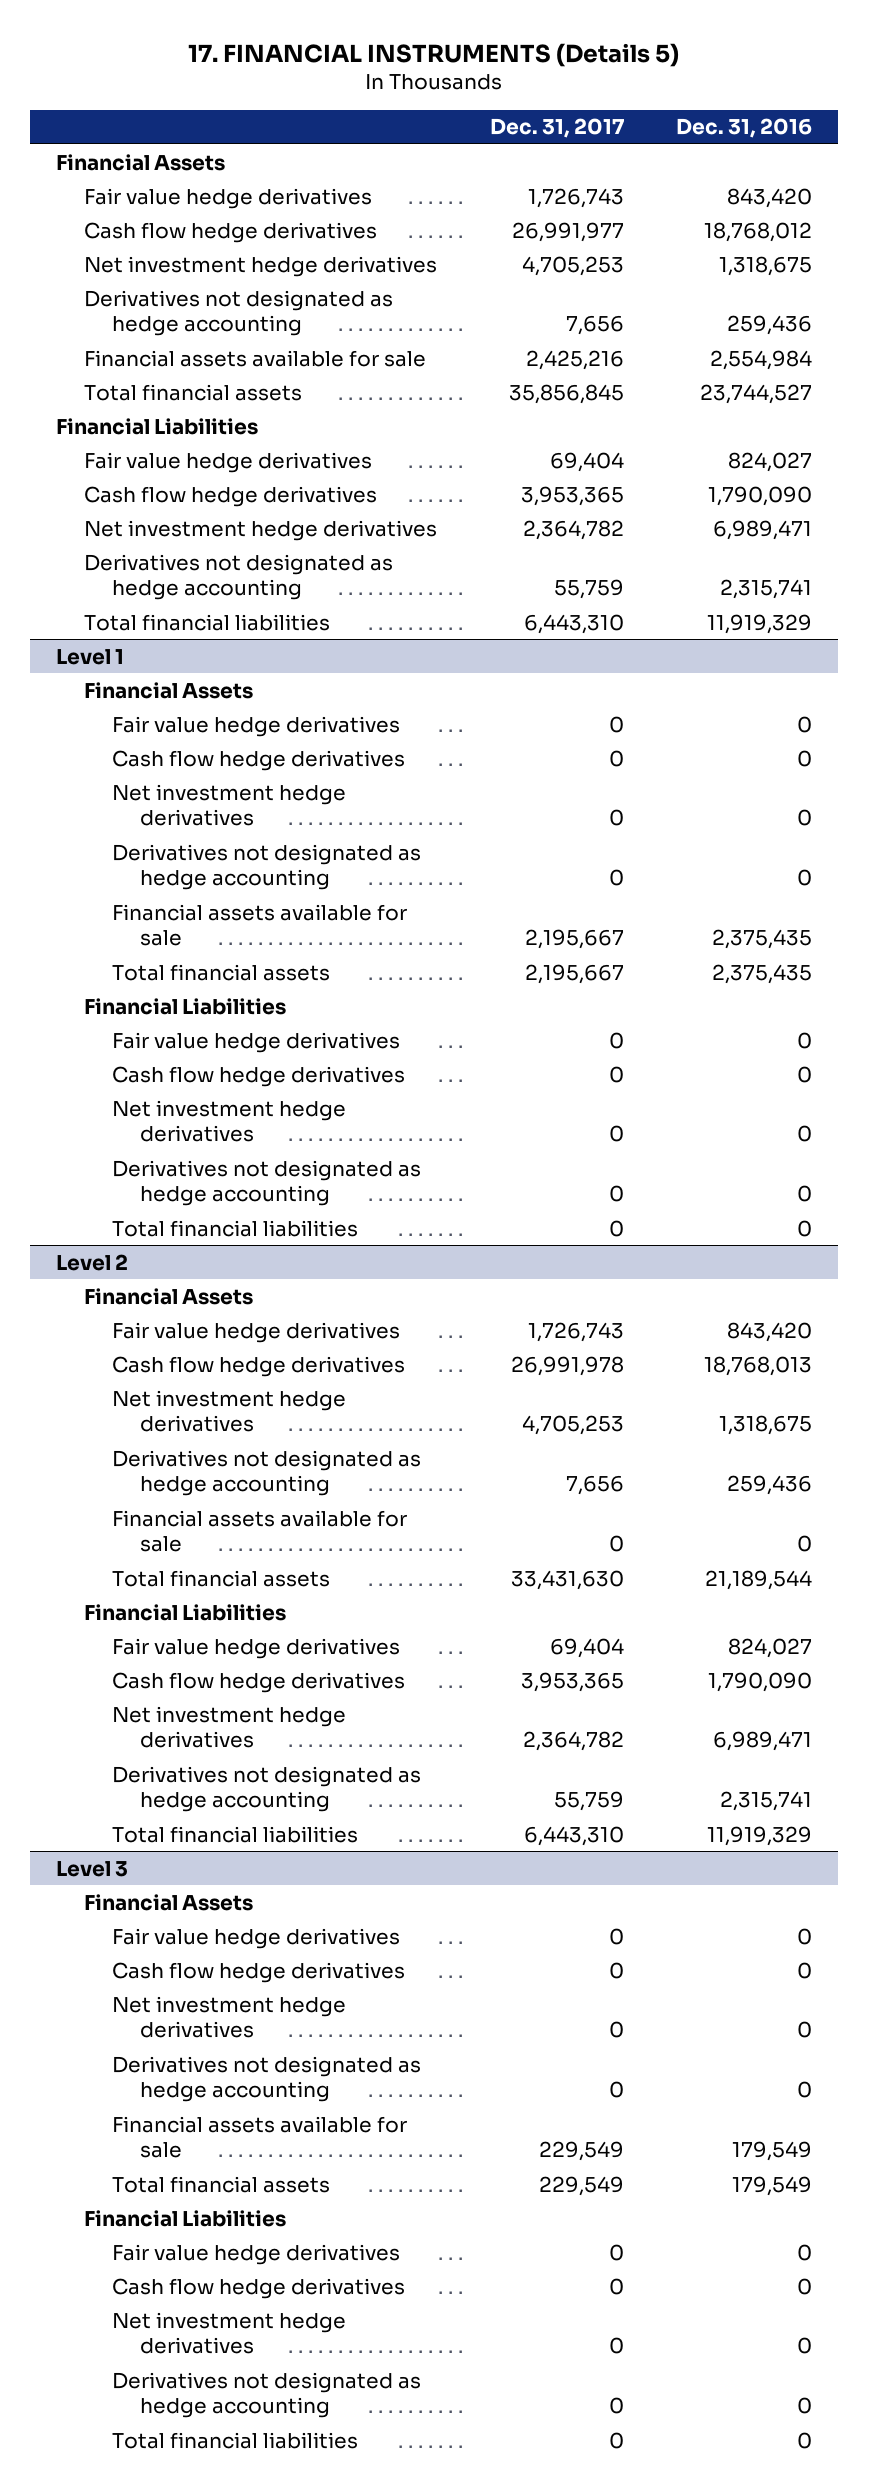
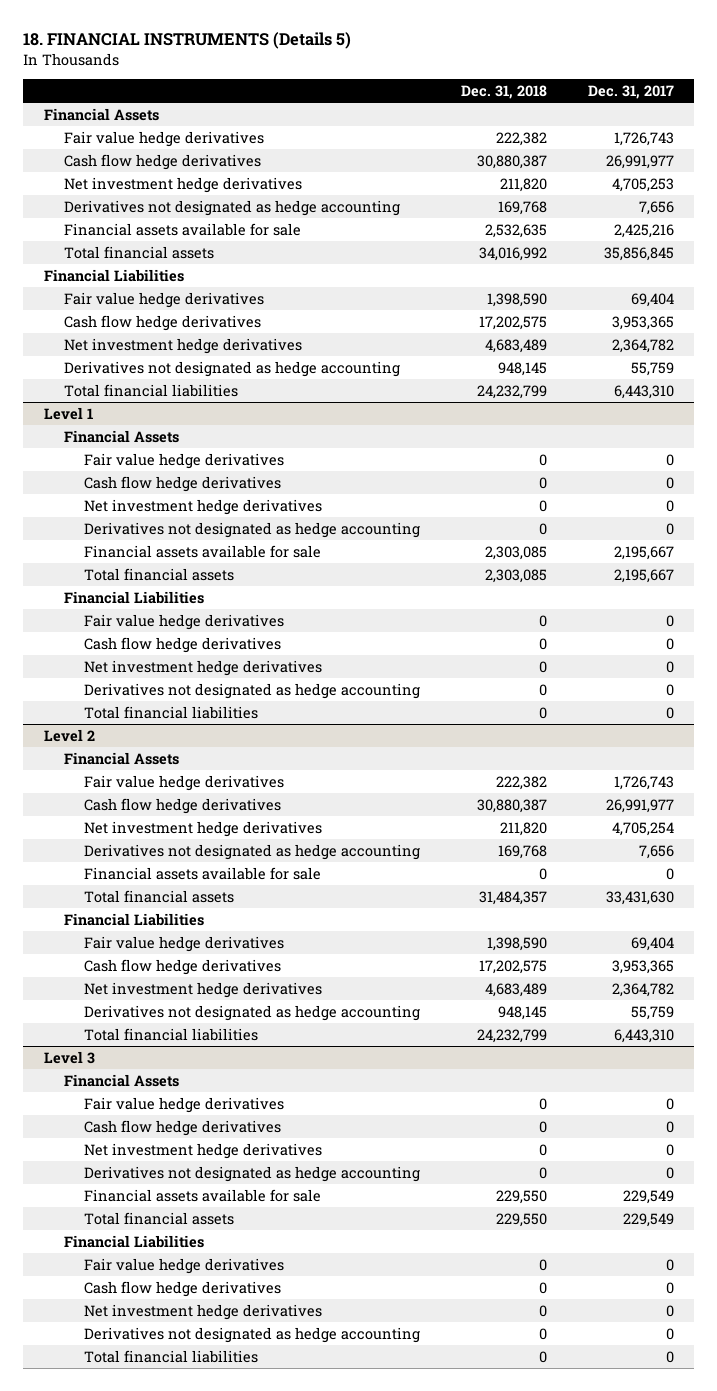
[188,42,680,67] 17. FINANCIAL INSTRUMENTS (Details 5) -> [23,32,352,50] 18. FINANCIAL INSTRUMENTS (Details 5)
[676,118,813,139] Dec. 31, 2016 -> none
none -> [460,84,547,99] Dec. 31, 2018
[510,1355,624,1376] 26,991,978 -> [605,798,674,813] 26,991,977
[521,1415,624,1436] 4,705,253 -> [611,821,674,836] 4,705,254

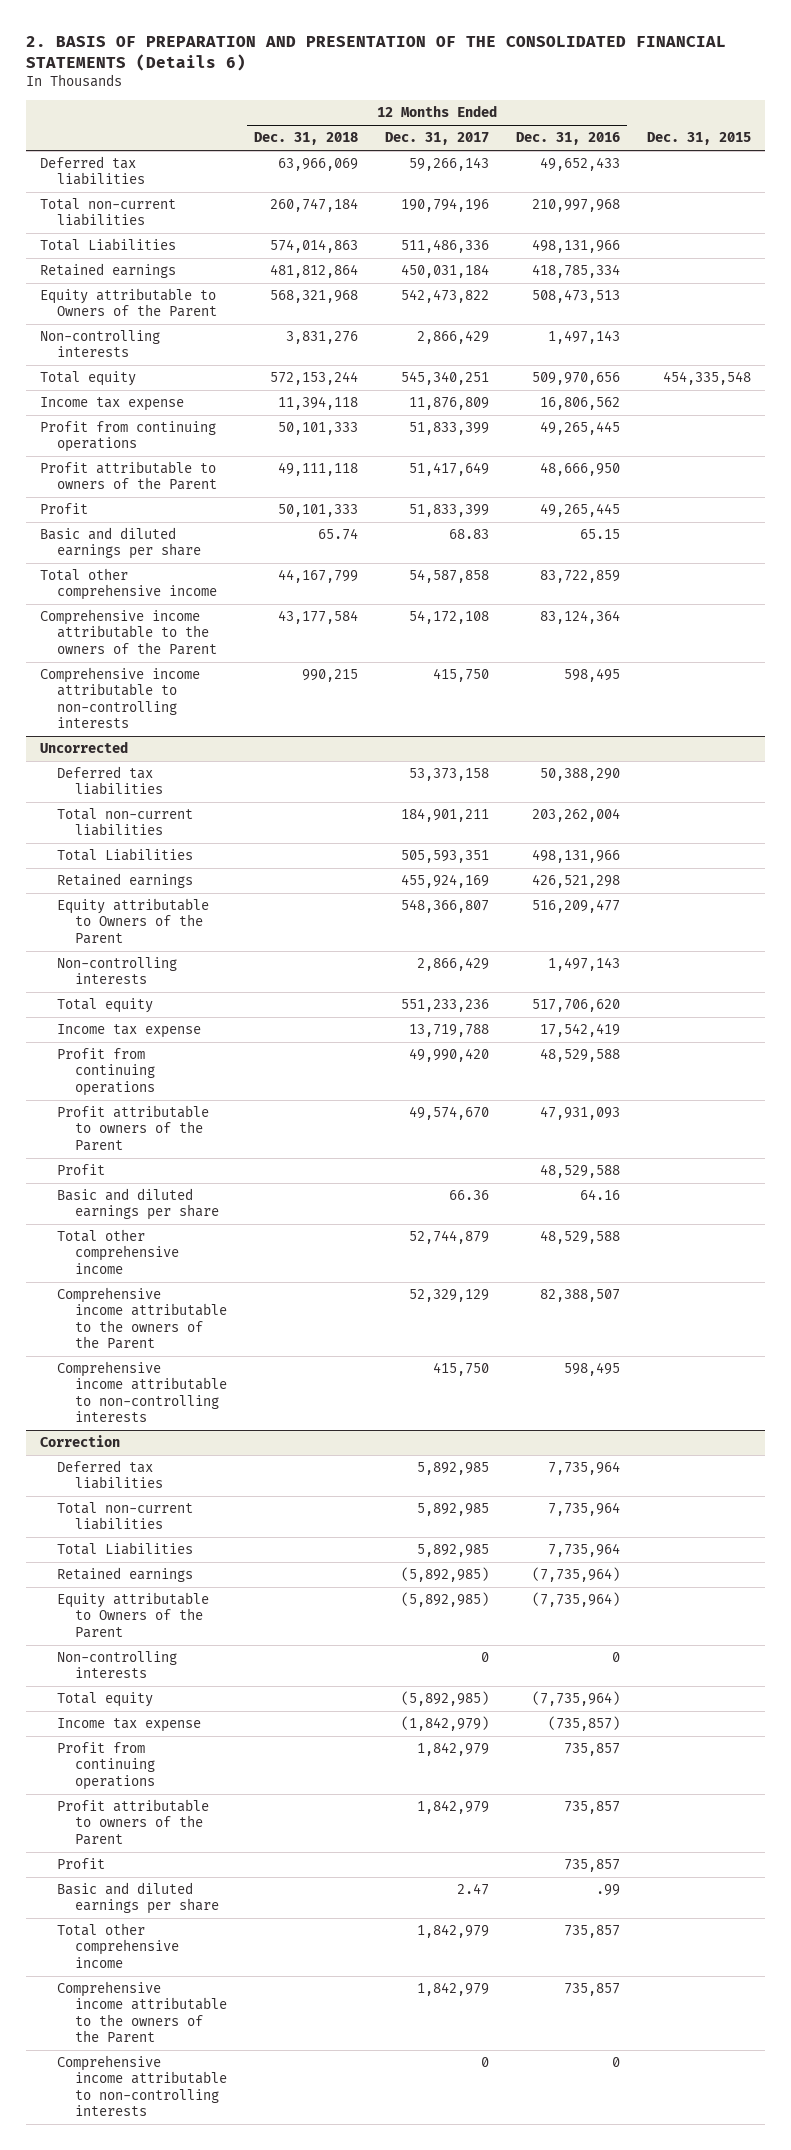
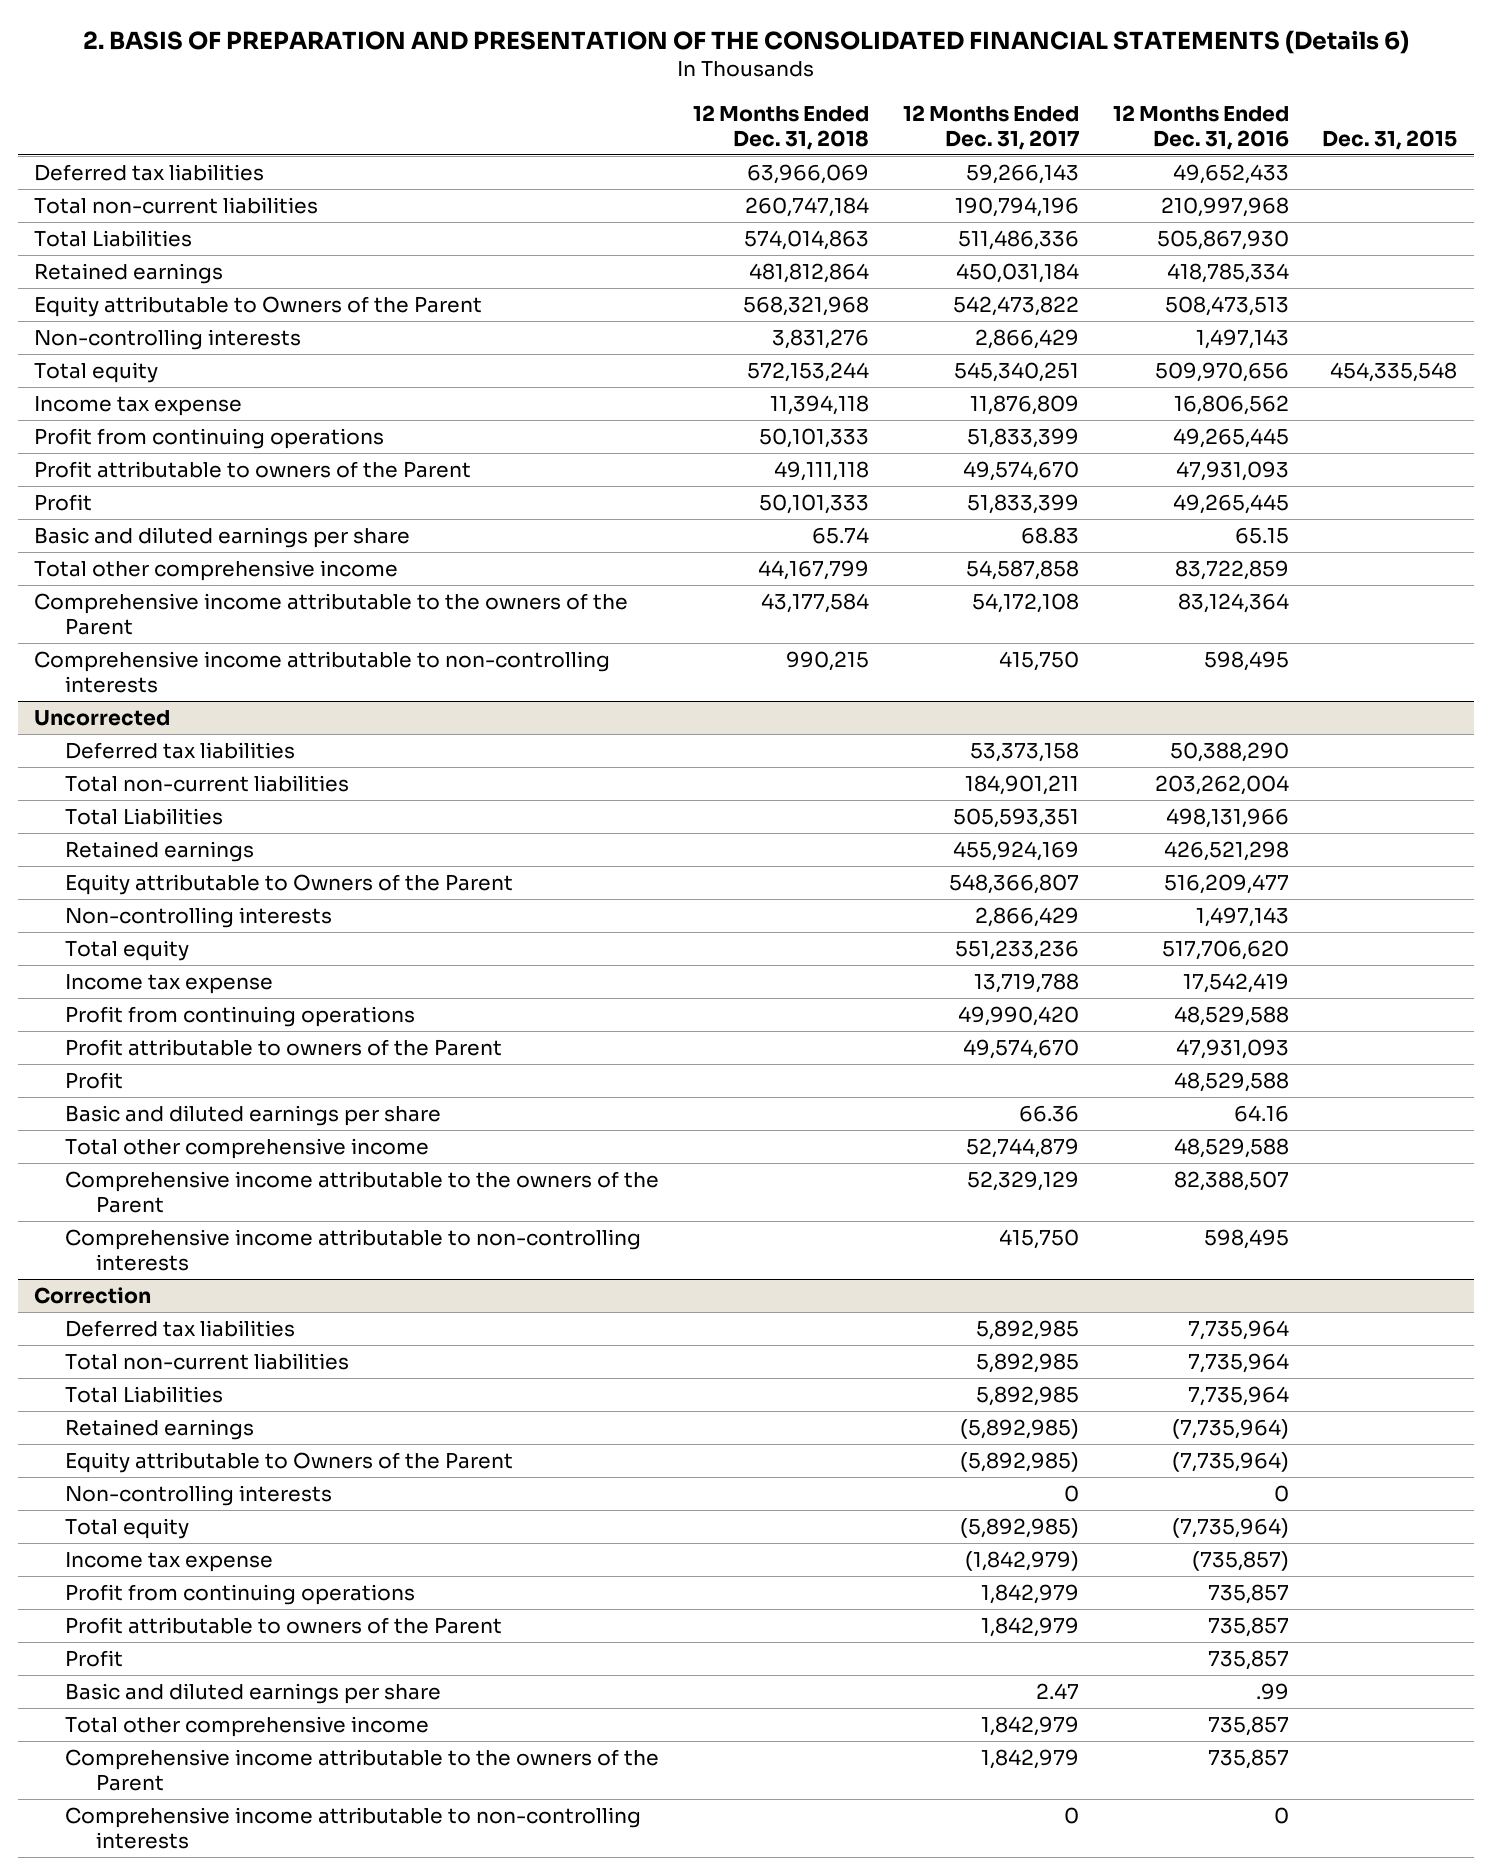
[532,239,621,254] 498,131,966 -> [1156,229,1289,250] 505,867,930
[409,462,490,477] 51,417,649 -> [962,460,1079,481] 49,574,670
[540,462,621,477] 48,666,950 -> [1175,460,1289,481] 47,931,093

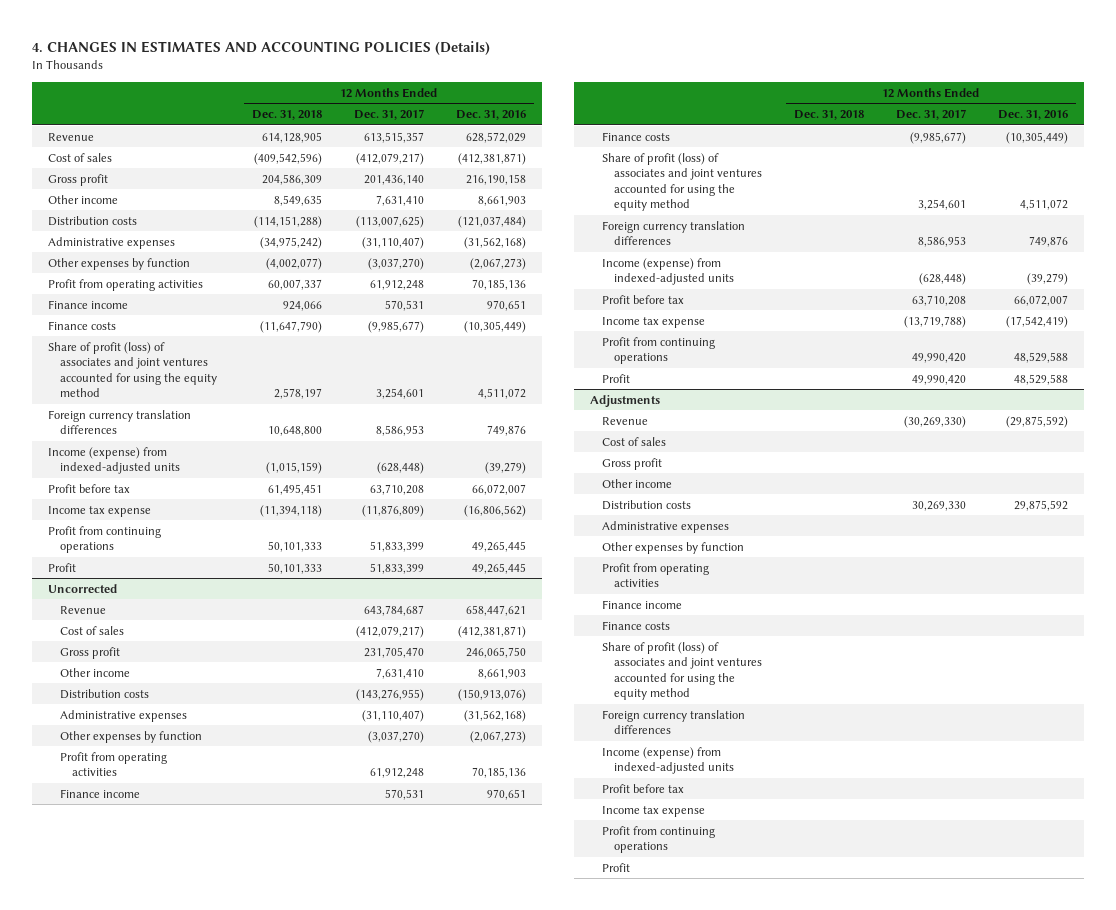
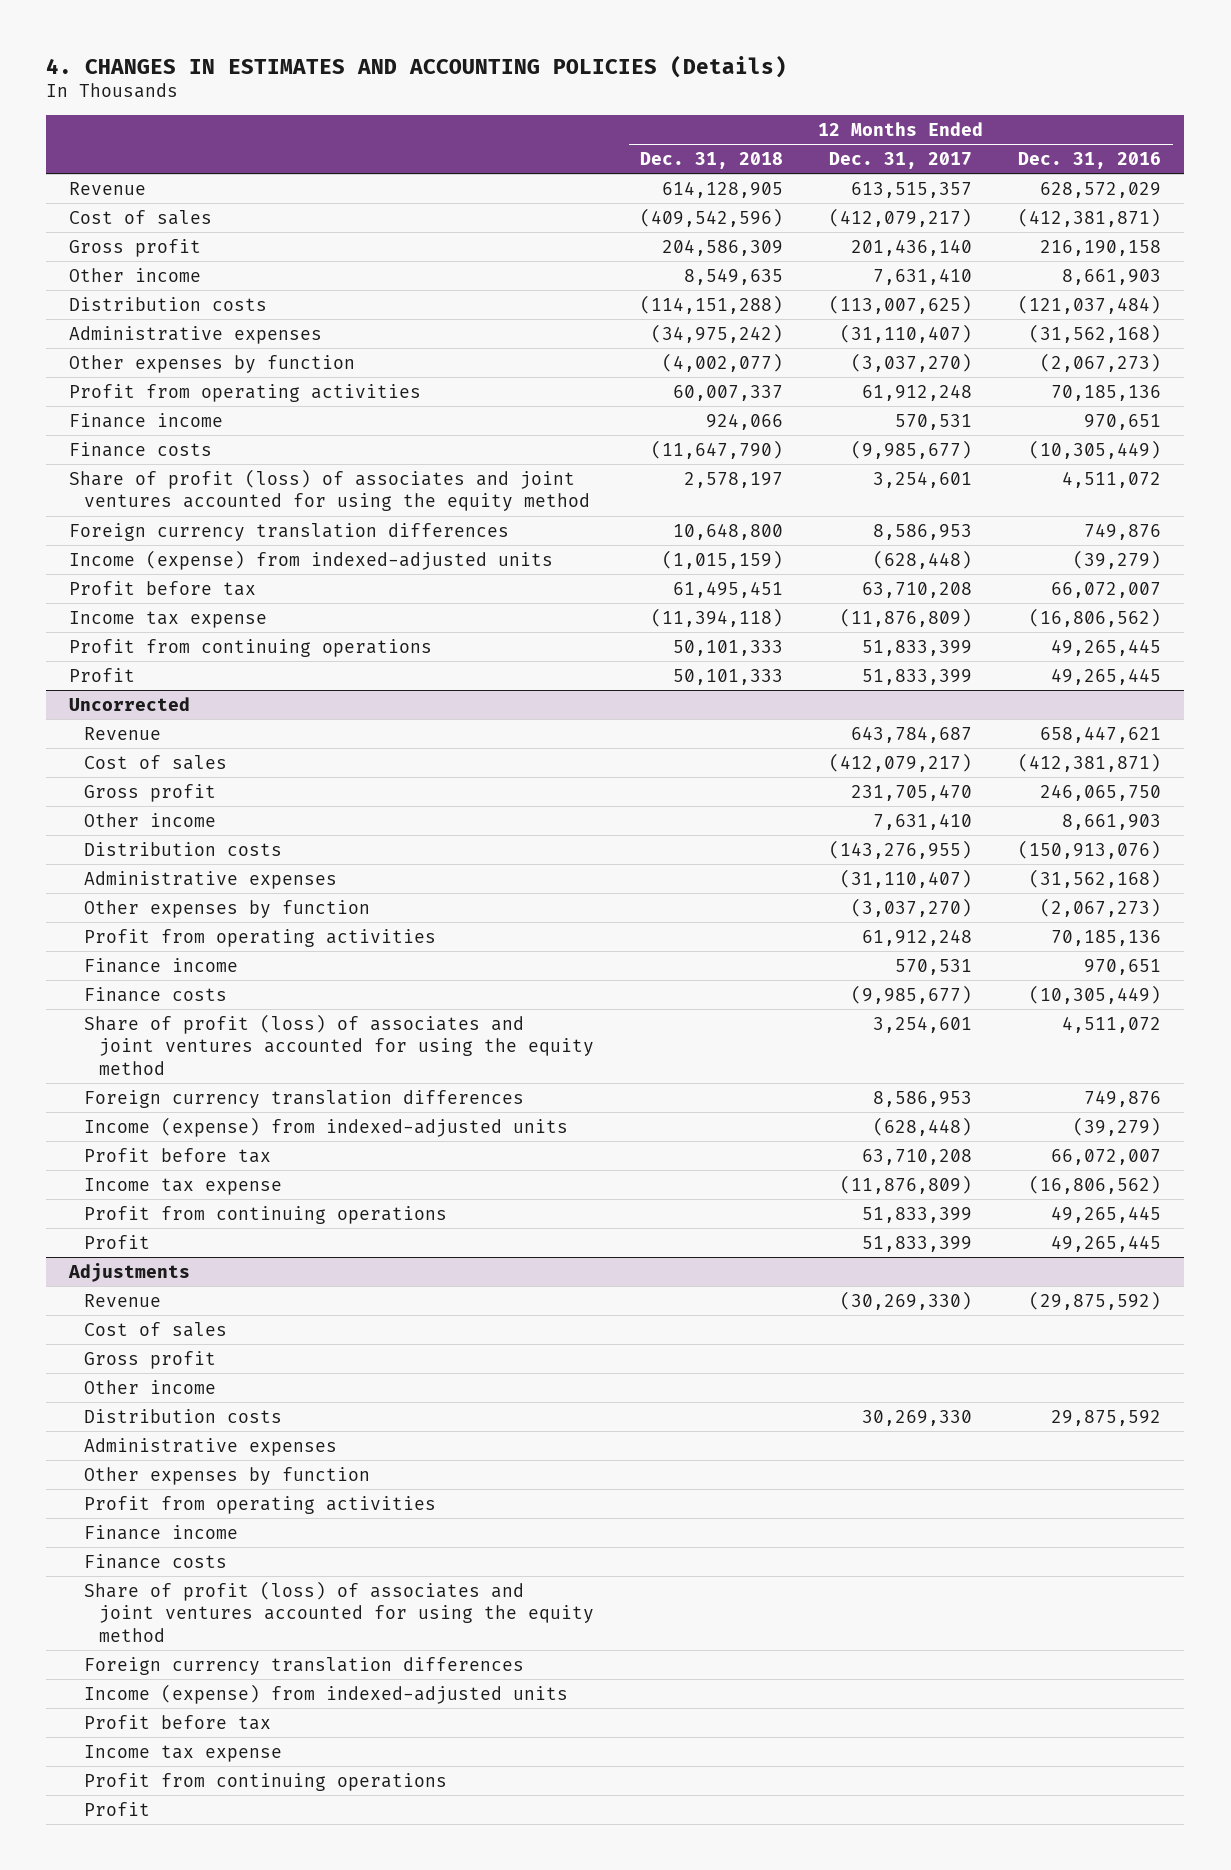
[903,315,966,328] (13,719,788) -> [840,1174,973,1194] (11,876,809)
[1005,315,1068,328] (17,542,419) -> [1029,1174,1162,1194] (16,806,562)
[911,353,966,364] 49,990,420 -> [862,1206,973,1223] 51,833,399
[1013,352,1068,364] 48,529,588 -> [1051,1205,1162,1223] 49,265,445
[911,374,966,385] 49,990,420 -> [862,1235,973,1252] 51,833,399
[1013,373,1068,385] 48,529,588 -> [1051,1234,1162,1252] 49,265,445

